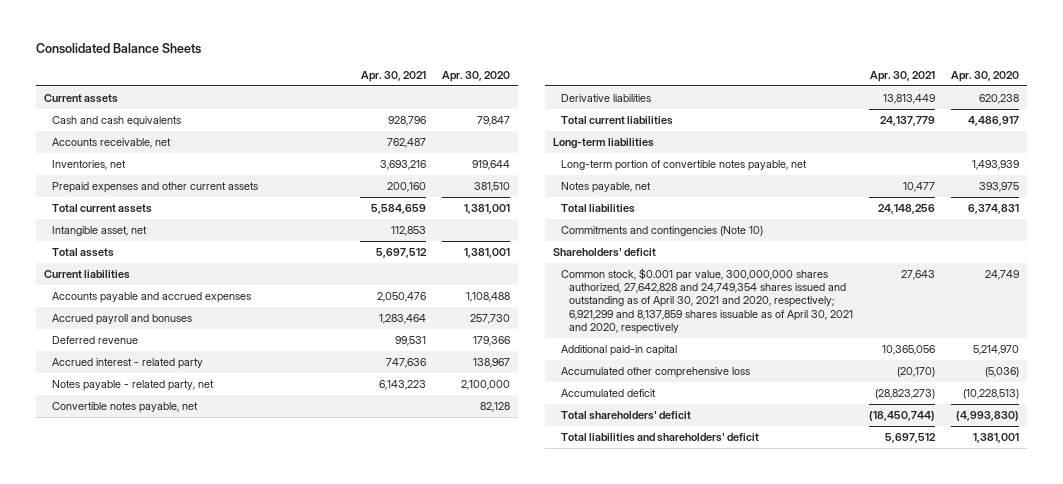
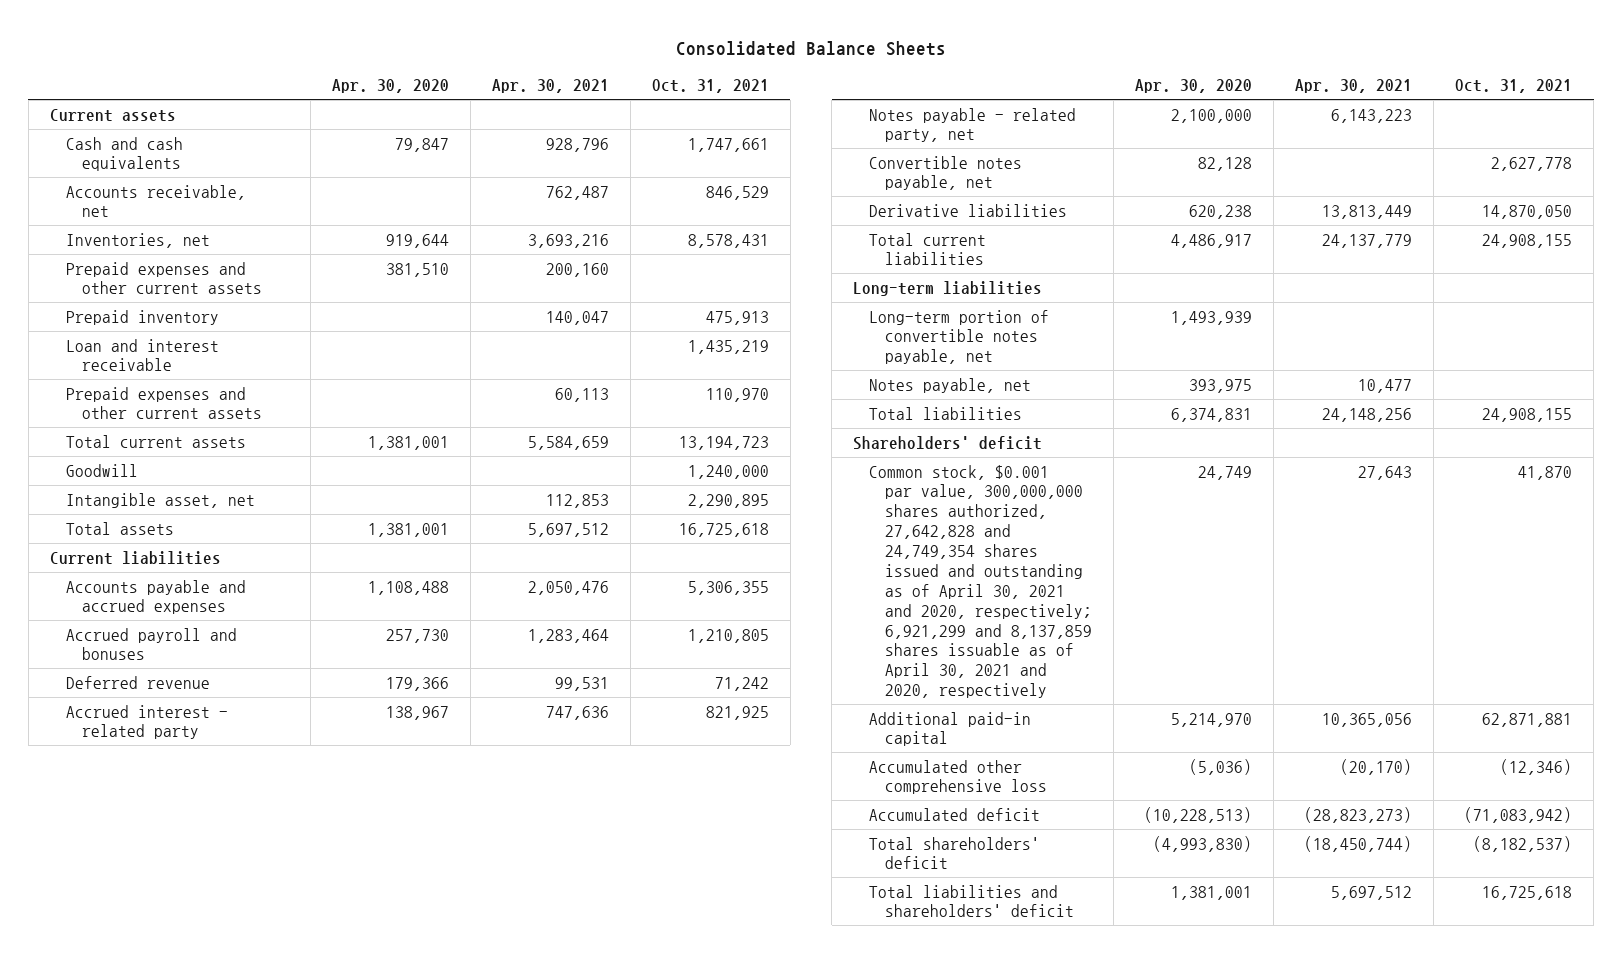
none -> [651,79,769,94] Oct. 31, 2021
none -> [65,309,219,325] Prepaid inventory
none -> [65,338,219,372] Loan and interest receivable
none -> [65,386,262,420] Prepaid expenses and other current assets
none -> [65,463,138,477] Goodwill
[560,225,763,236] Commitments and contingencies (Note 10) -> none

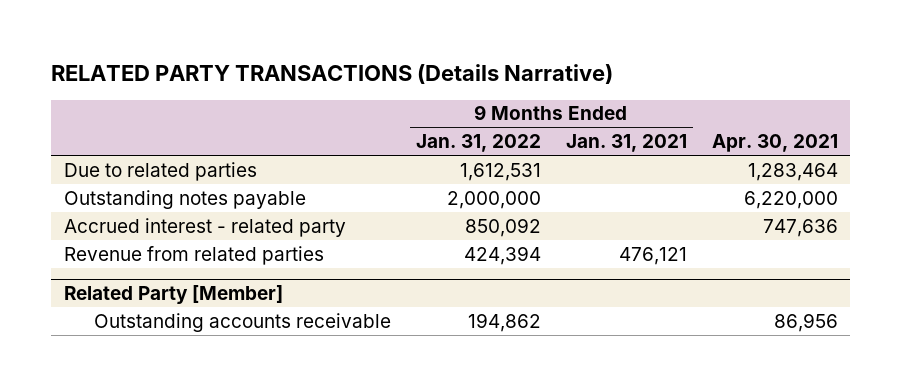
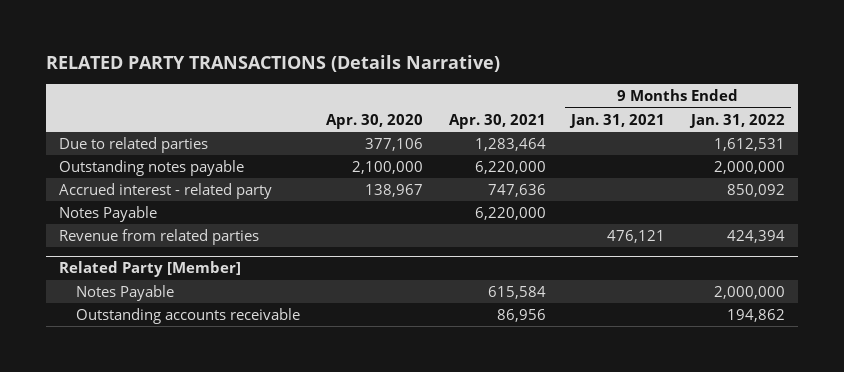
none -> [325,113,423,129] Apr. 30, 2020
none -> [58,206,157,223] Notes Payable
none -> [76,285,175,302] Notes Payable

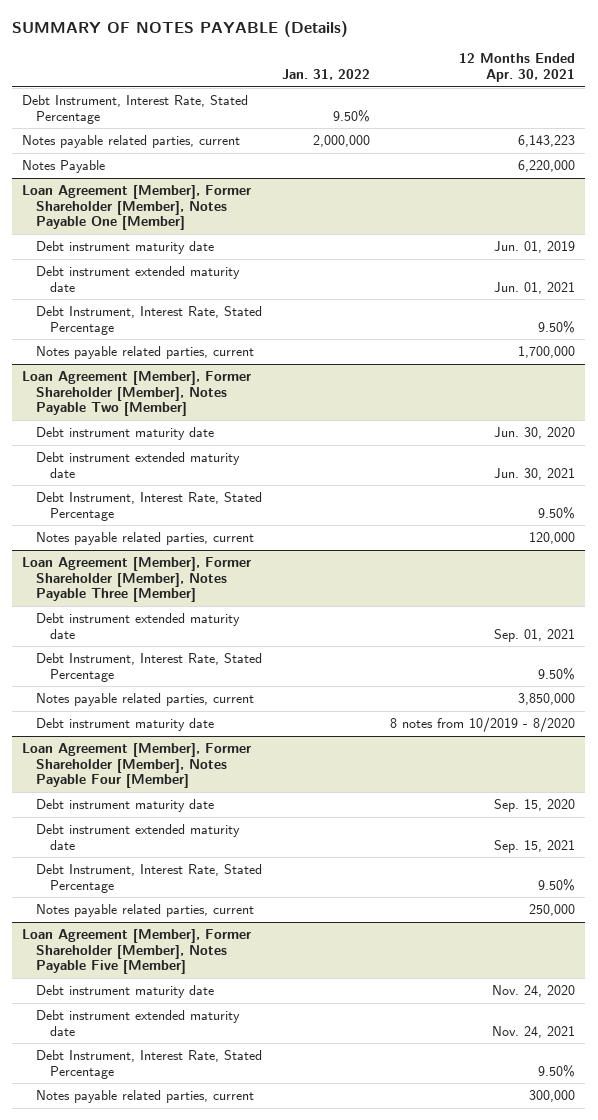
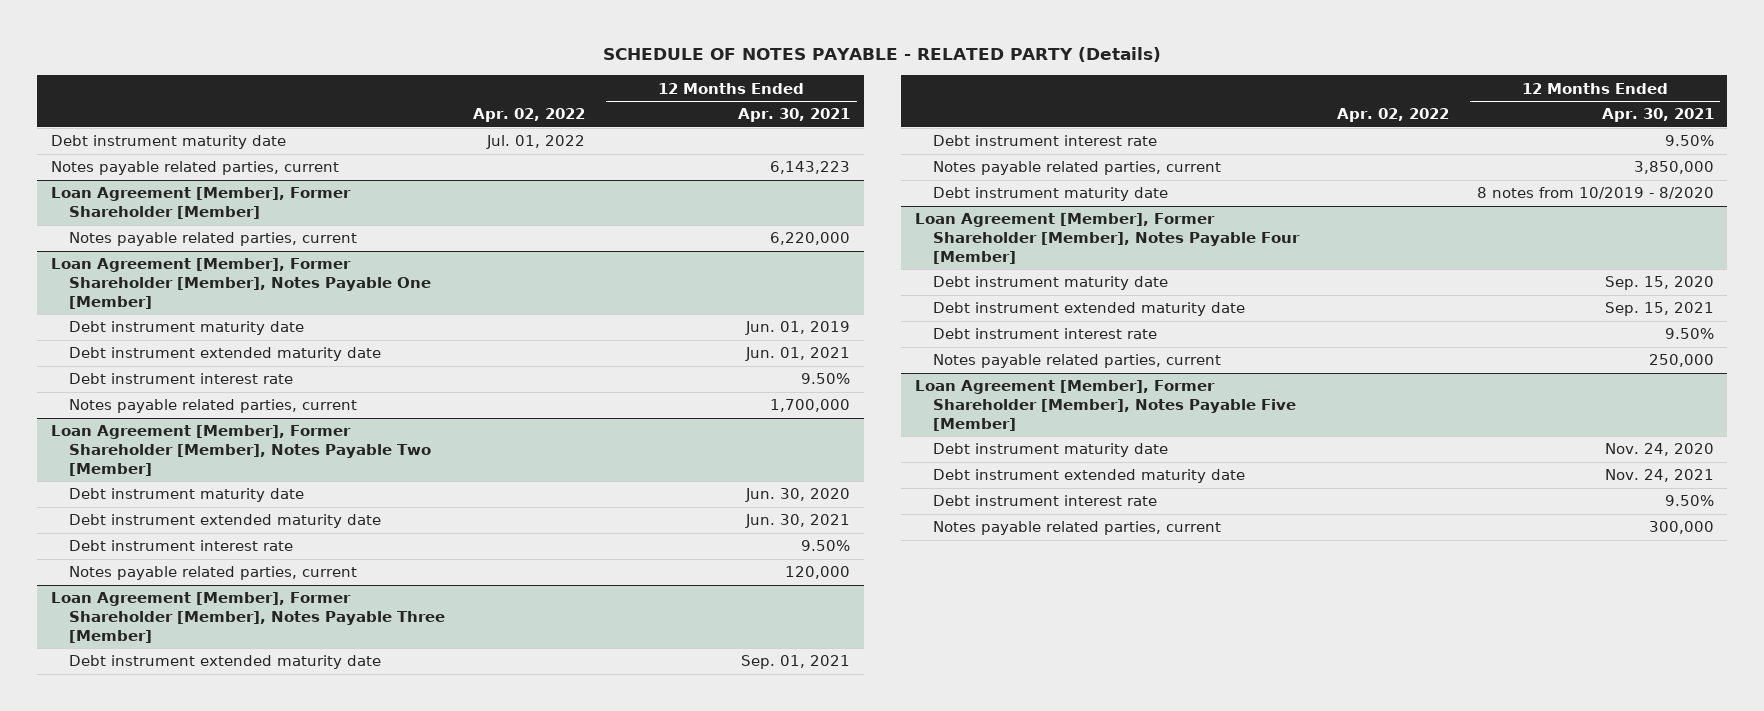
[12,20,349,37] SUMMARY OF NOTES PAYABLE (Details) -> [603,47,1162,63] SCHEDULE OF NOTES PAYABLE - RELATED PARTY (Details)
[282,69,371,81] Jan. 31, 2022 -> none
none -> [473,108,586,123] Apr. 02, 2022
[22,95,249,124] Debt Instrument, Interest Rate, Stated Percentage -> none
none -> [50,135,286,150] Debt instrument maturity date
none -> [50,187,351,220] Loan Agreement [Member], Former Shareholder [Member]
[22,160,106,174] Notes Payable -> [69,232,358,247] Notes payable related parties, current
[35,306,262,335] Debt Instrument, Interest Rate, Stated Percentage -> [69,373,294,385] Debt instrument interest rate
[35,492,262,521] Debt Instrument, Interest Rate, Stated Percentage -> [69,540,294,552] Debt instrument interest rate
[35,653,262,682] Debt Instrument, Interest Rate, Stated Percentage -> [933,135,1158,147] Debt instrument interest rate
[35,864,262,893] Debt Instrument, Interest Rate, Stated Percentage -> [933,328,1158,340] Debt instrument interest rate
[35,1050,262,1079] Debt Instrument, Interest Rate, Stated Percentage -> [933,495,1158,507] Debt instrument interest rate

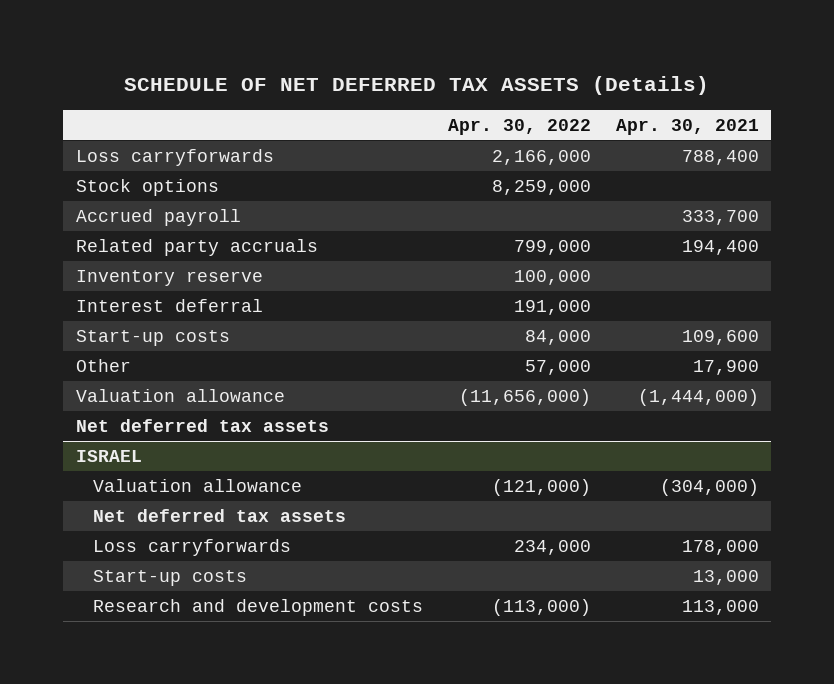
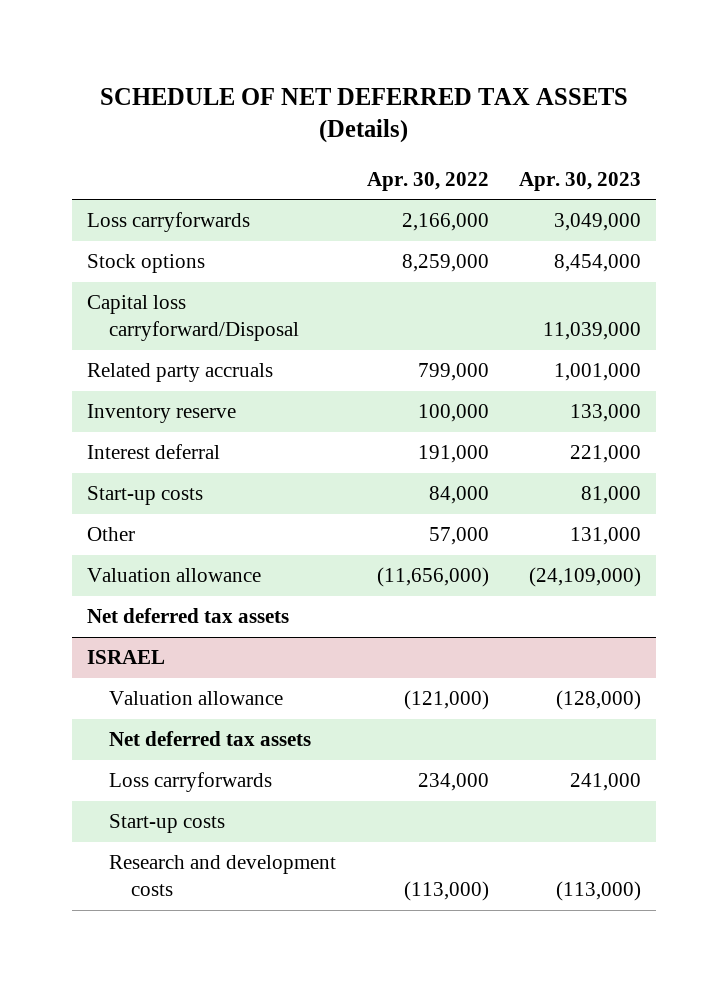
[615,118,759,135] Apr. 30, 2021 -> none
none -> [519,171,642,191] Apr. 30, 2023
[75,209,241,227] Accrued payroll -> [87,295,300,342] Capital loss carryforward/Disposal

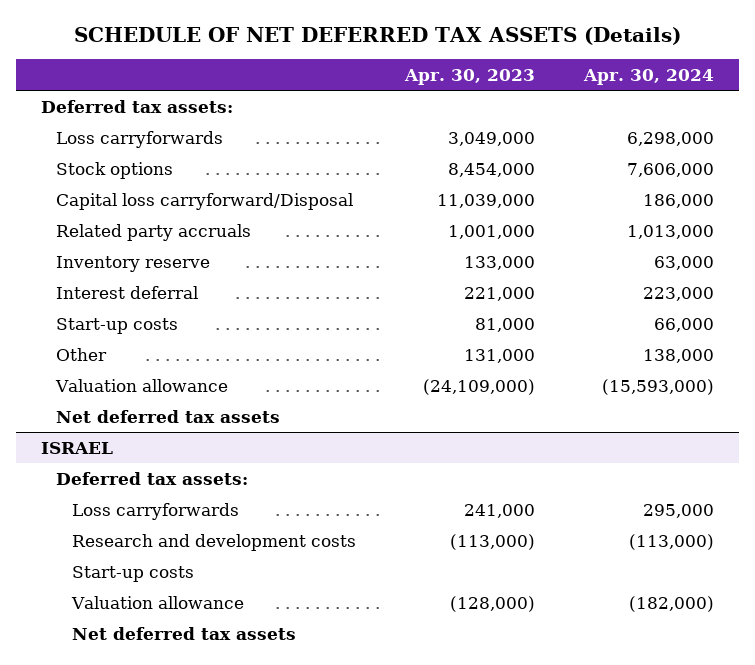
[366,171,489,191] Apr. 30, 2022 -> none
none -> [583,68,715,85] Apr. 30, 2024
none -> [40,99,233,113] Deferred tax assets:
none -> [56,471,249,485] Deferred tax assets:
[109,814,226,834] Start-up costs -> [71,565,194,582] Start-up costs
[109,691,284,706] Valuation allowance -> [70,595,244,609] Valuation allowance
[109,731,312,747] Net deferred tax assets -> [71,626,296,640] Net deferred tax assets

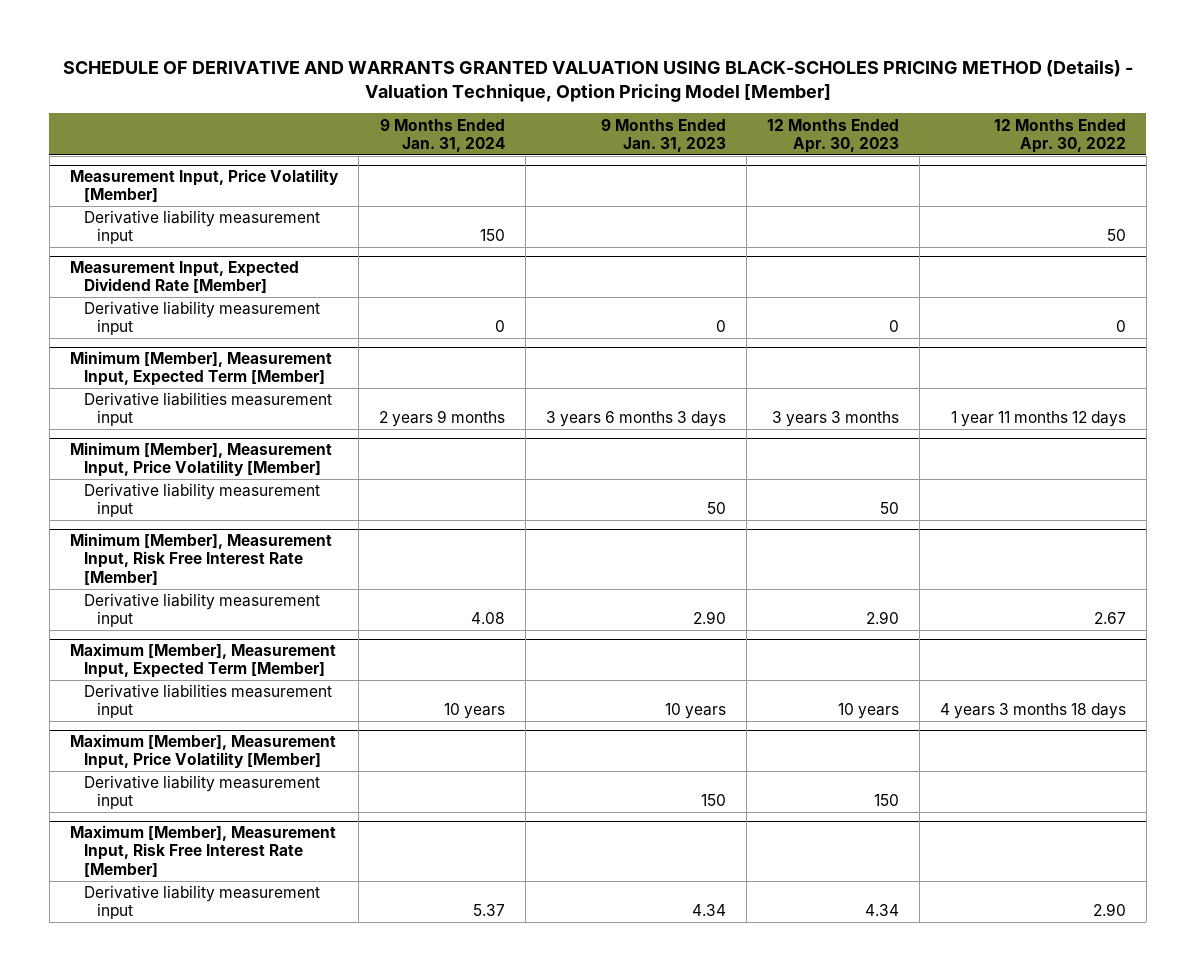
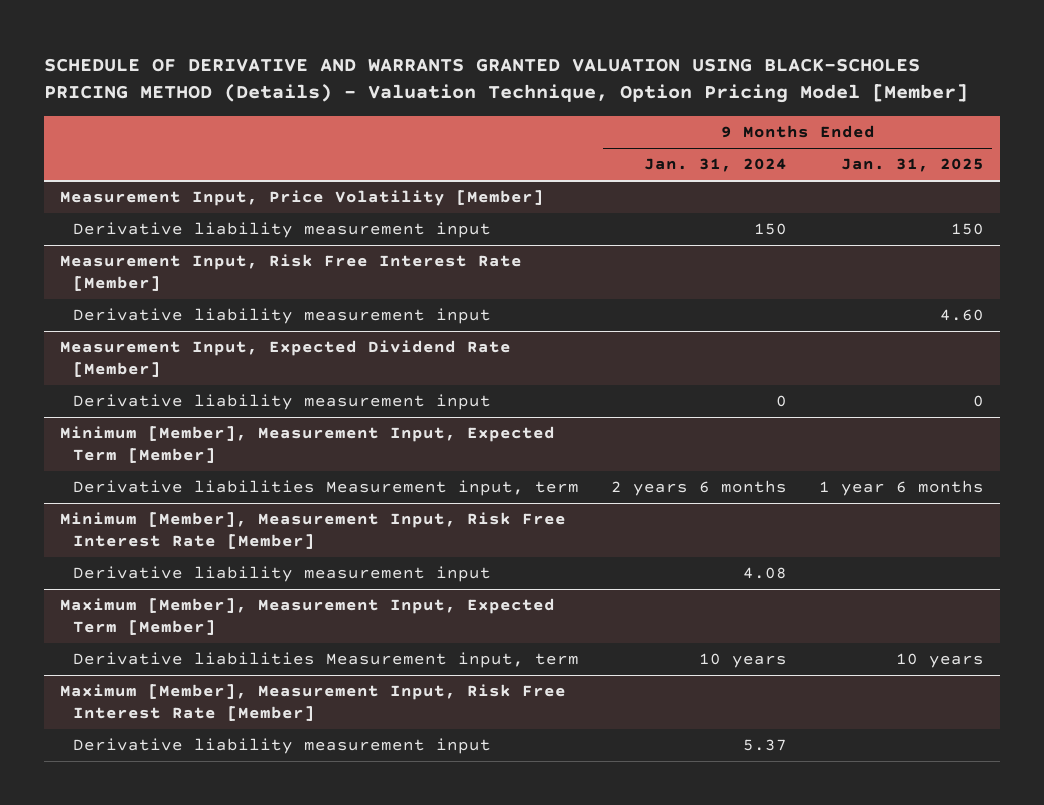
[600,118,726,152] 9 Months Ended Jan. 31, 2023 -> none
[766,118,899,153] 12 Months Ended Apr. 30, 2023 -> none
[993,118,1126,153] 12 Months Ended Apr. 30, 2022 -> none
none -> [841,158,985,173] Jan. 31, 2025
none -> [59,254,522,291] Measurement Input, Risk Free Interest Rate [Member]
none -> [72,308,491,325] Derivative liability measurement input
[69,442,332,478] Minimum [Member], Measurement Input, Price Volatility [Member] -> none
[83,483,320,518] Derivative liability measurement input -> none
[83,392,332,427] Derivative liabilities measurement input -> [72,480,579,497] Derivative liabilities Measurement input, term
[378,410,505,428] 2 years 9 months -> [611,480,788,497] 2 years 6 months
[69,734,336,770] Maximum [Member], Measurement Input, Price Volatility [Member] -> none
[83,775,320,810] Derivative liability measurement input -> none
[83,684,332,719] Derivative liabilities measurement input -> [72,652,579,669] Derivative liabilities Measurement input, term

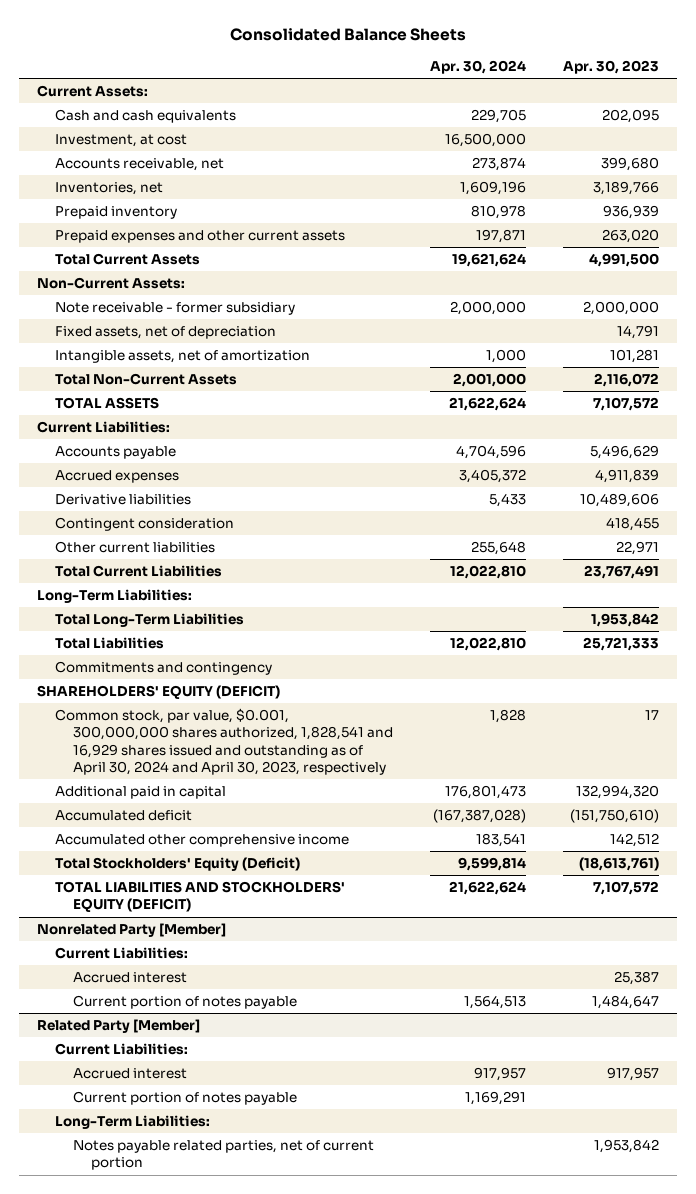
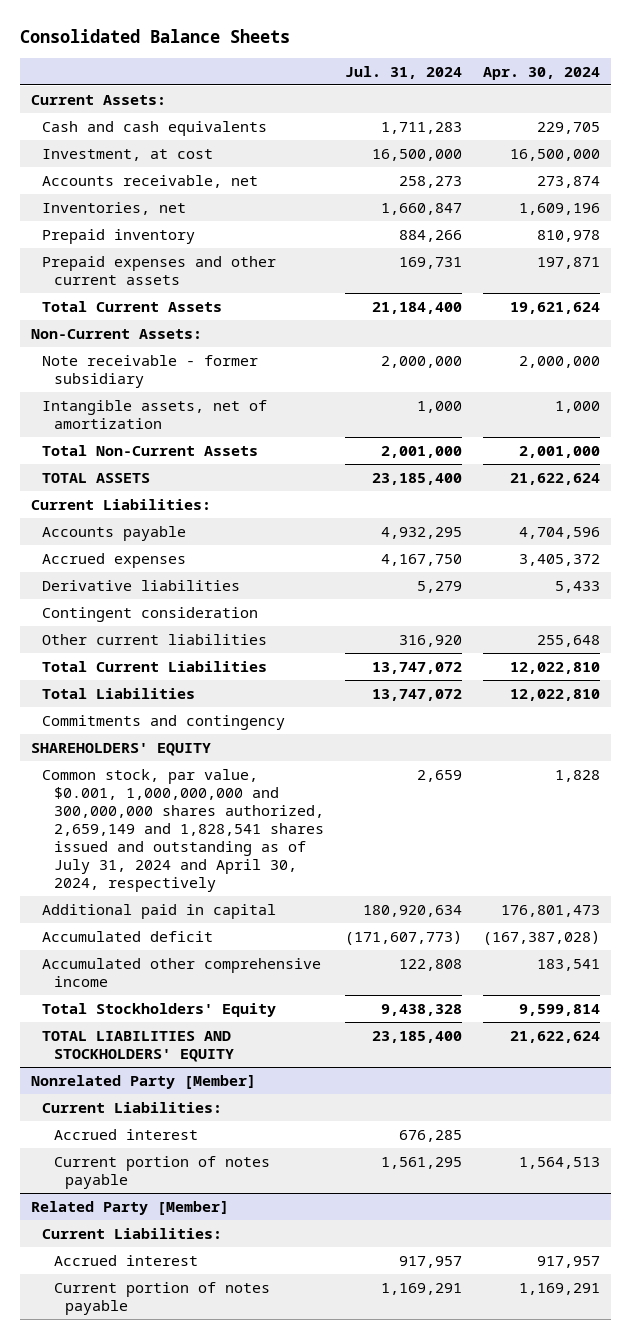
[562,60,659,75] Apr. 30, 2023 -> none
none -> [344,65,462,79] Jul. 31, 2024
[55,326,277,340] Fixed assets, net of depreciation -> none
[37,589,193,604] Long-Term Liabilities: -> none
[55,613,245,628] Total Long-Term Liabilities -> none
[37,685,281,700] SHAREHOLDERS' EQUITY (DEFICIT) -> [30,742,211,756] SHAREHOLDERS' EQUITY
[55,708,394,775] Common stock, par value, $0.001, 300,000,000 shares authorized, 1,828,541 and 16,929 shares issued and outstanding as of April 30, 2024 and April 30, 2023, respectively -> [42,768,324,893] Common stock, par value, $0.001, 1,000,000,000 and 300,000,000 shares authorized, 2,659,149 and 1,828,541 shares issued and outstanding as of July 31, 2024 and April 30, 2024, respectively
[55,857,301,872] Total Stockholders' Equity (Deficit) -> [42,1002,277,1017] Total Stockholders' Equity
[55,881,346,913] TOTAL LIABILITIES AND STOCKHOLDERS' EQUITY (DEFICIT) -> [42,1030,234,1062] TOTAL LIABILITIES AND STOCKHOLDERS' EQUITY
[55,1115,211,1130] Long-Term Liabilities: -> none
[73,1140,375,1171] Notes payable related parties, net of current portion -> none

